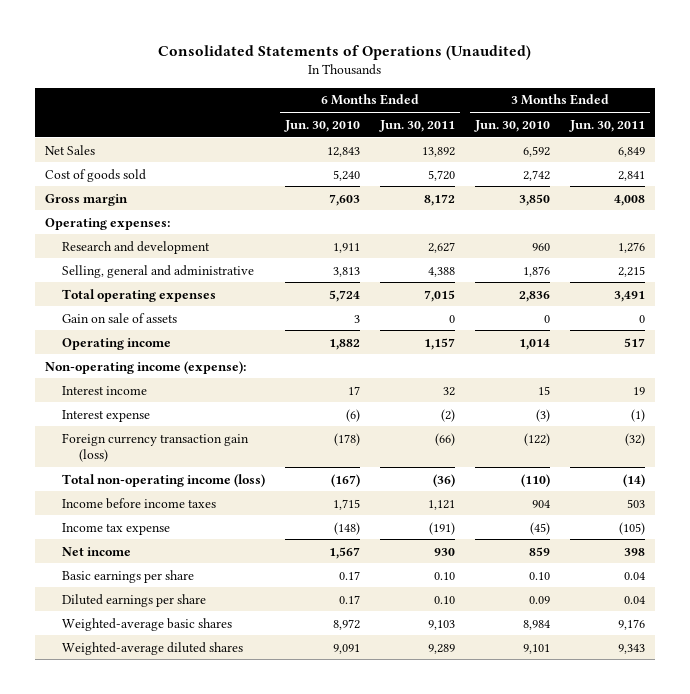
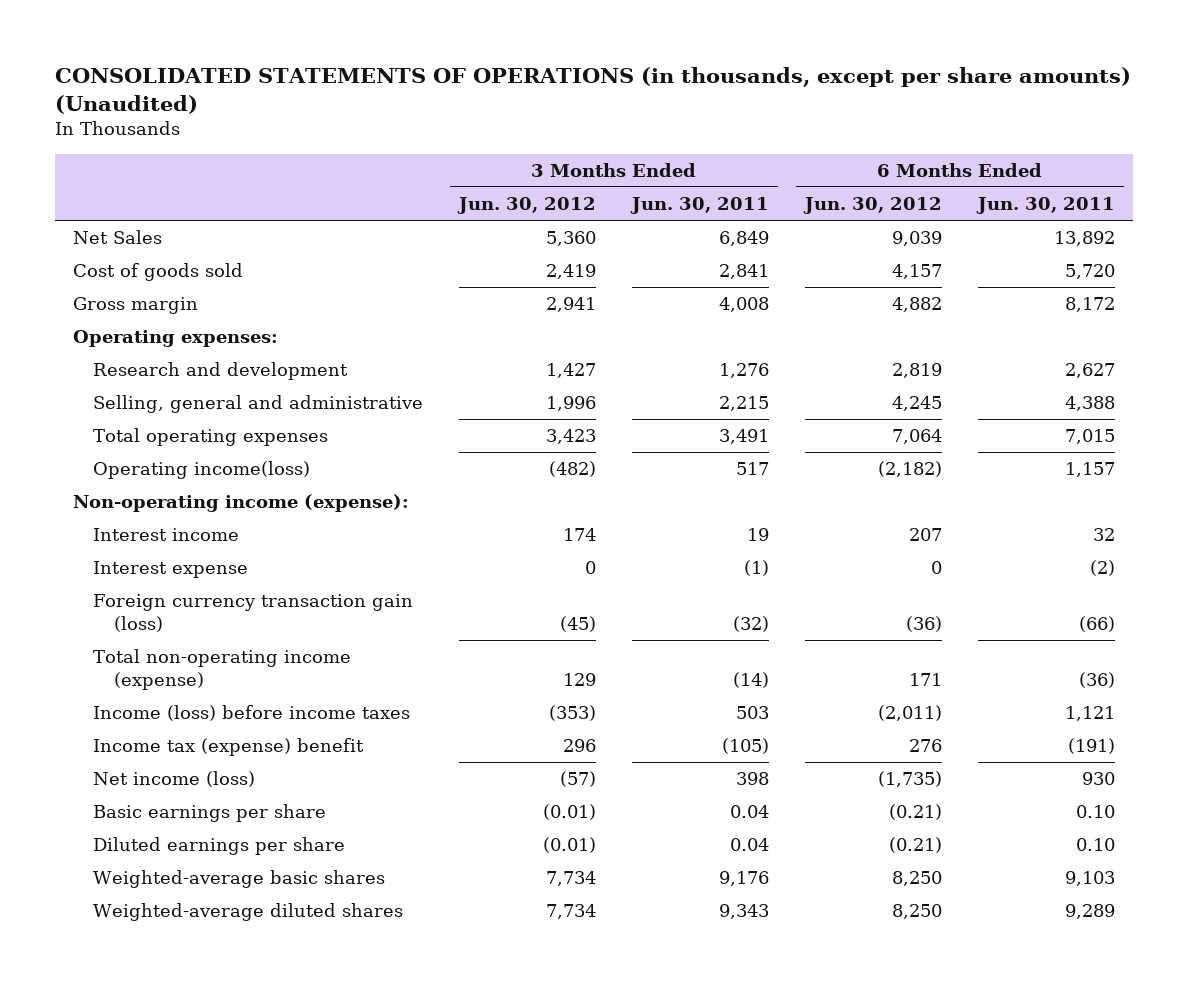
[158,45,532,61] Consolidated Statements of Operations (Unaudited) -> [54,66,1131,115] CONSOLIDATED STATEMENTS OF OPERATIONS (in thousands, except per share amounts) (Unaudited)
[283,119,360,132] Jun. 30, 2010 -> none
[473,119,550,132] Jun. 30, 2010 -> none
none -> [457,197,597,215] Jun. 30, 2012
none -> [802,197,942,215] Jun. 30, 2012
[61,312,177,323] Gain on sale of assets -> none
[61,337,171,350] Operating income -> [93,461,311,480] Operating income(loss)
[61,473,265,487] Total non-operating income (loss) -> [93,649,352,690] Total non-operating income (expense)
[61,497,216,509] Income before income taxes -> [93,705,411,722] Income (loss) before income taxes
[61,522,170,535] Income tax expense -> [93,738,365,757] Income tax (expense) benefit
[61,546,131,556] Net income -> [93,771,256,788] Net income (loss)

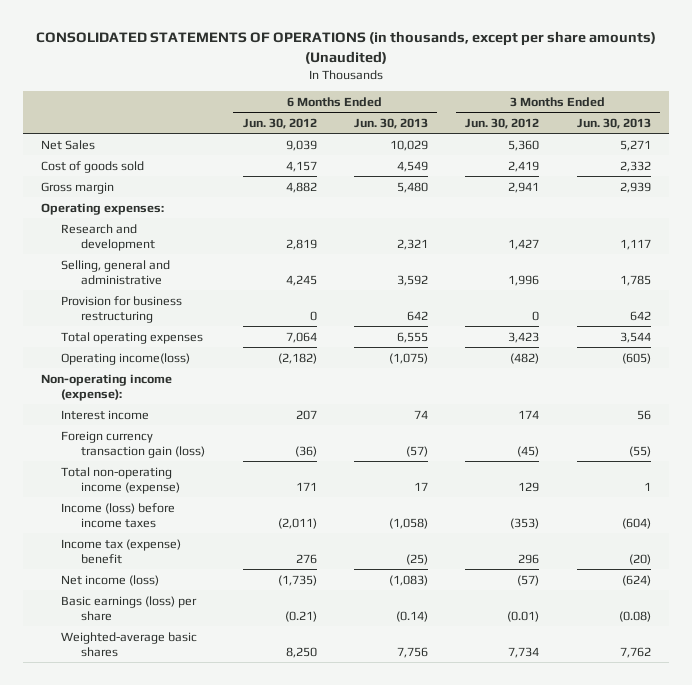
[630,197,770,215] Jun. 30, 2011 -> none
[975,197,1115,215] Jun. 30, 2011 -> none
none -> [353,117,428,129] Jun. 30, 2013
none -> [576,117,651,129] Jun. 30, 2013
none -> [61,295,183,323] Provision for business restructuring
[93,561,249,579] Interest expense -> none
[93,837,346,856] Diluted earnings per share -> none
[93,804,327,823] Basic earnings per share -> [61,595,198,621] Basic earnings (loss) per share
[93,903,404,922] Weighted-average diluted shares -> none

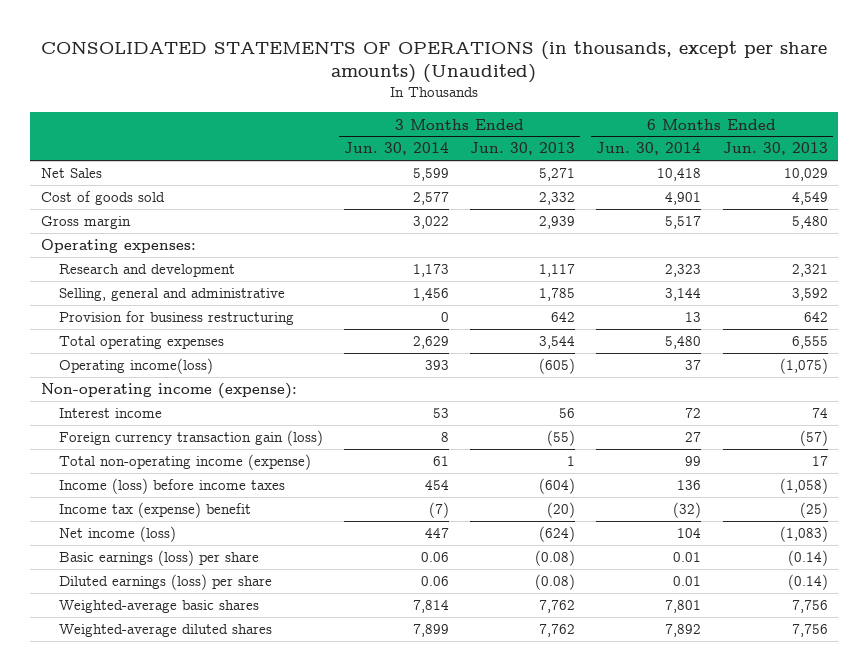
[242,117,317,129] Jun. 30, 2012 -> none
[465,117,540,129] Jun. 30, 2012 -> none
none -> [344,142,450,156] Jun. 30, 2014
none -> [596,142,702,156] Jun. 30, 2014
none -> [58,574,272,591] Diluted earnings (loss) per share
none -> [58,624,272,638] Weighted-average diluted shares

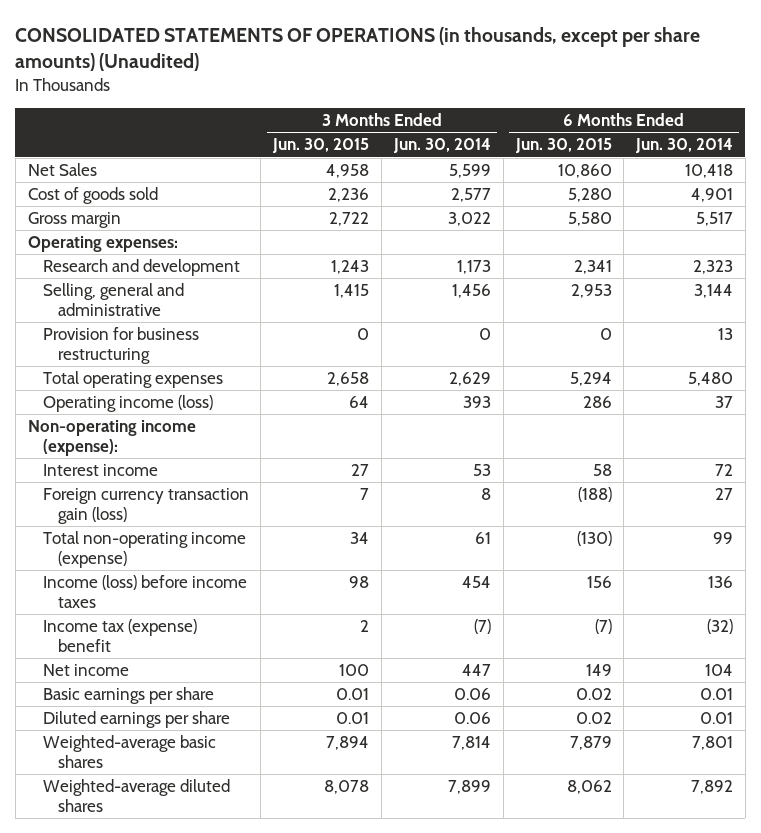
[470,142,576,156] Jun. 30, 2013 -> none
[722,142,828,156] Jun. 30, 2013 -> none
none -> [272,138,370,154] Jun. 30, 2015
none -> [514,138,612,154] Jun. 30, 2015
[58,358,213,375] Operating income(loss) -> [42,395,213,413] Operating income (loss)
[58,526,176,543] Net income (loss) -> [42,664,129,677] Net income
[58,550,259,567] Basic earnings (loss) per share -> [42,687,214,705] Basic earnings per share
[58,574,272,591] Diluted earnings (loss) per share -> [42,711,230,729] Diluted earnings per share

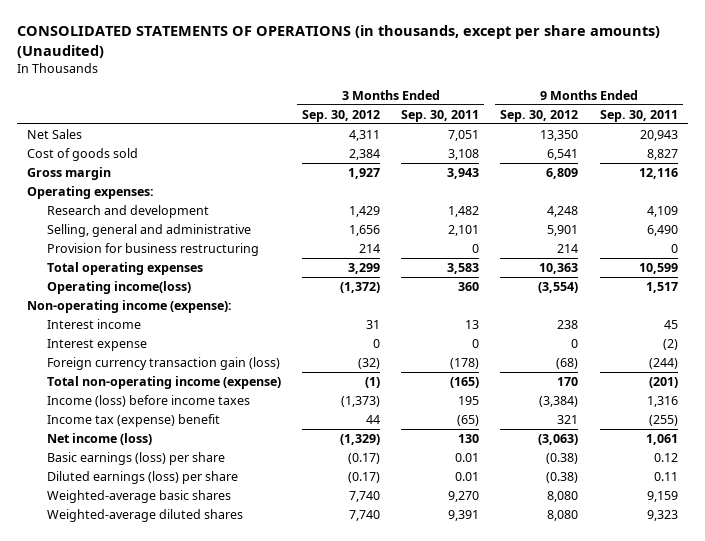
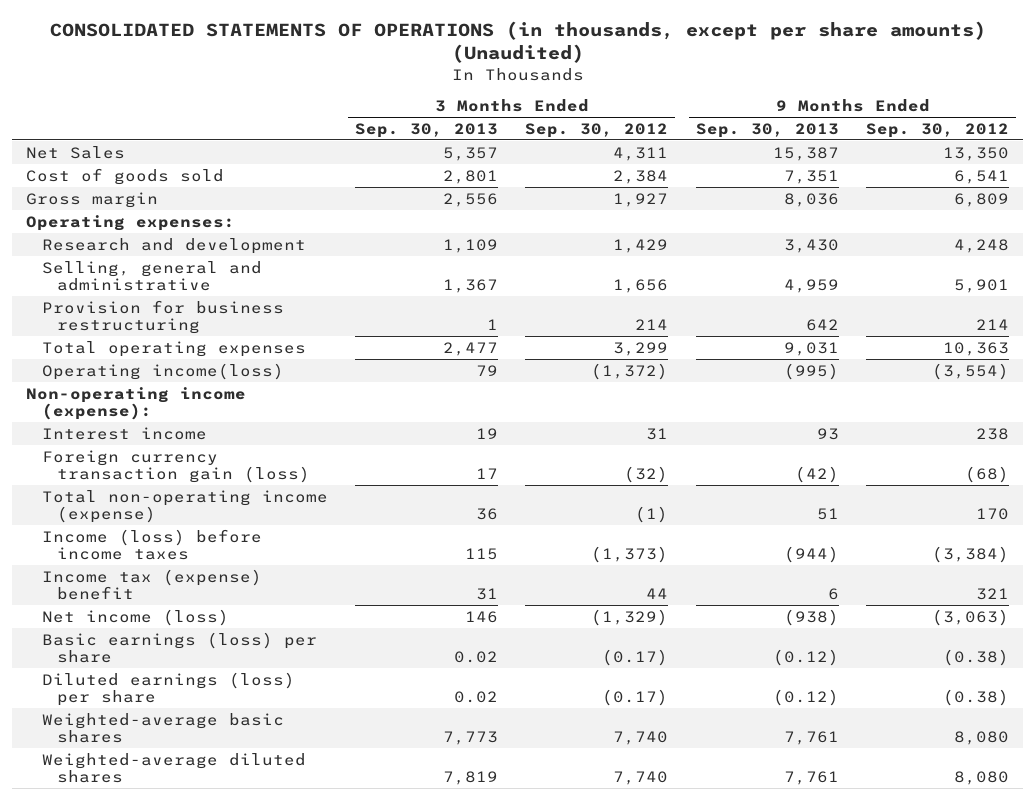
[401,109,480,122] Sep. 30, 2011 -> none
[599,109,678,122] Sep. 30, 2011 -> none
none -> [355,122,499,138] Sep. 30, 2013
none -> [695,122,839,138] Sep. 30, 2013
[46,339,147,352] Interest expense -> none

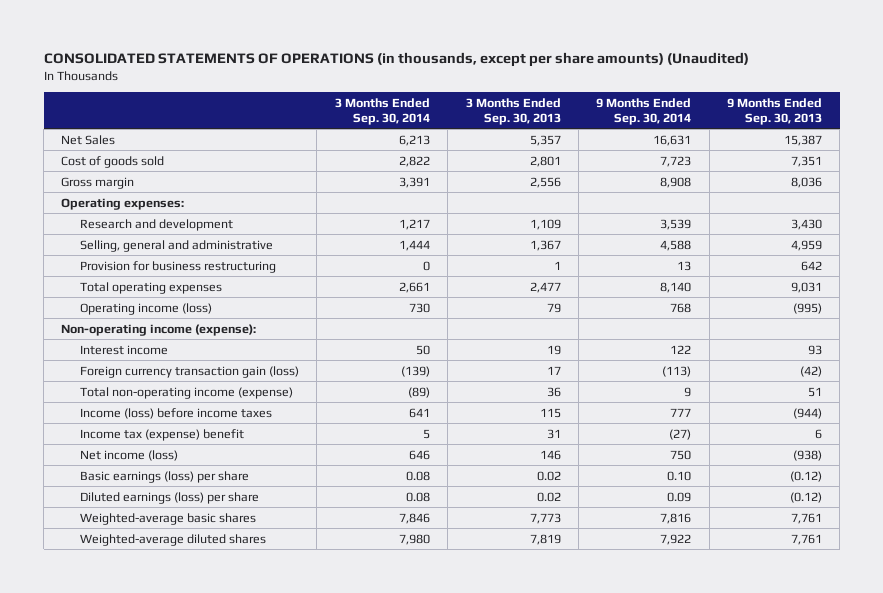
[525,122,669,138] Sep. 30, 2012 -> none
[866,122,1010,138] Sep. 30, 2012 -> none
none -> [334,97,430,125] 3 Months Ended Sep. 30, 2014
none -> [596,97,692,125] 9 Months Ended Sep. 30, 2014
[41,362,284,380] Operating income(loss) -> [80,302,213,315] Operating income (loss)

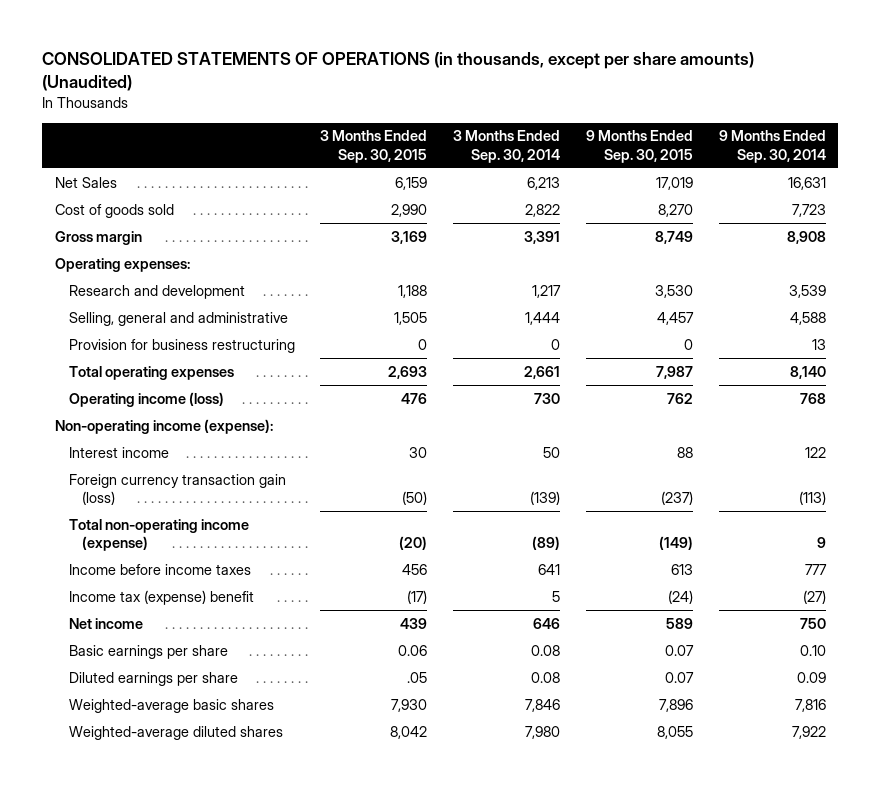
[465,97,561,125] 3 Months Ended Sep. 30, 2013 -> none
[726,97,822,125] 9 Months Ended Sep. 30, 2013 -> none
none -> [320,130,428,163] 3 Months Ended Sep. 30, 2015
none -> [585,130,693,163] 9 Months Ended Sep. 30, 2015
[80,407,273,419] Income (loss) before income taxes -> [68,563,251,575] Income before income taxes
[80,449,179,461] Net income (loss) -> [68,617,143,629] Net income
[80,470,250,483] Basic earnings (loss) per share -> [68,644,228,659] Basic earnings per share
[80,491,260,504] Diluted earnings (loss) per share -> [68,671,238,686] Diluted earnings per share

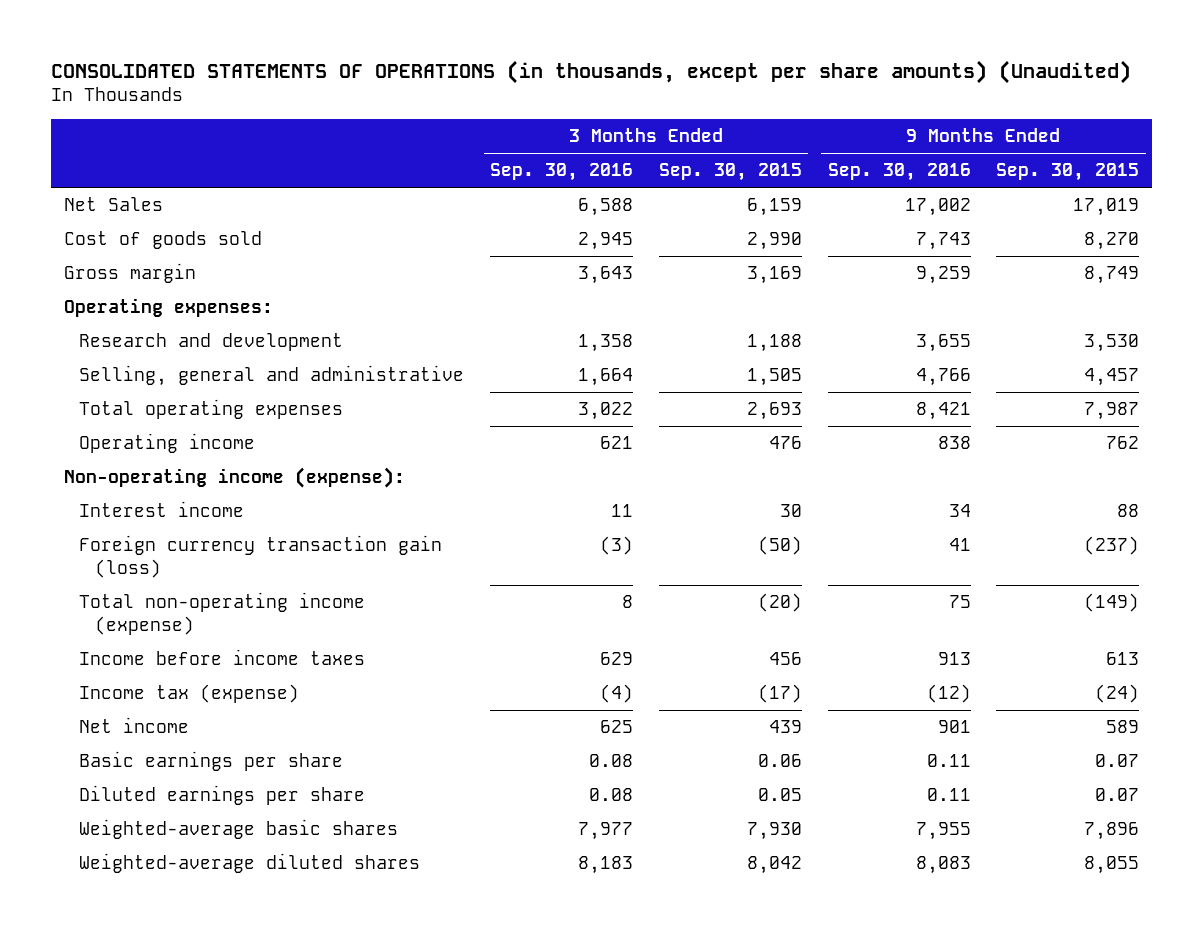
[453,130,561,163] 3 Months Ended Sep. 30, 2014 -> none
[718,130,826,163] 9 Months Ended Sep. 30, 2014 -> none
none -> [490,163,634,182] Sep. 30, 2016
none -> [827,163,971,182] Sep. 30, 2016
[68,338,295,353] Provision for business restructuring -> none
[68,391,224,407] Operating income (loss) -> [79,433,256,454] Operating income
[68,589,254,605] Income tax (expense) benefit -> [79,684,300,704] Income tax (expense)
[407,671,428,683] .05 -> [757,788,802,802] 0.05

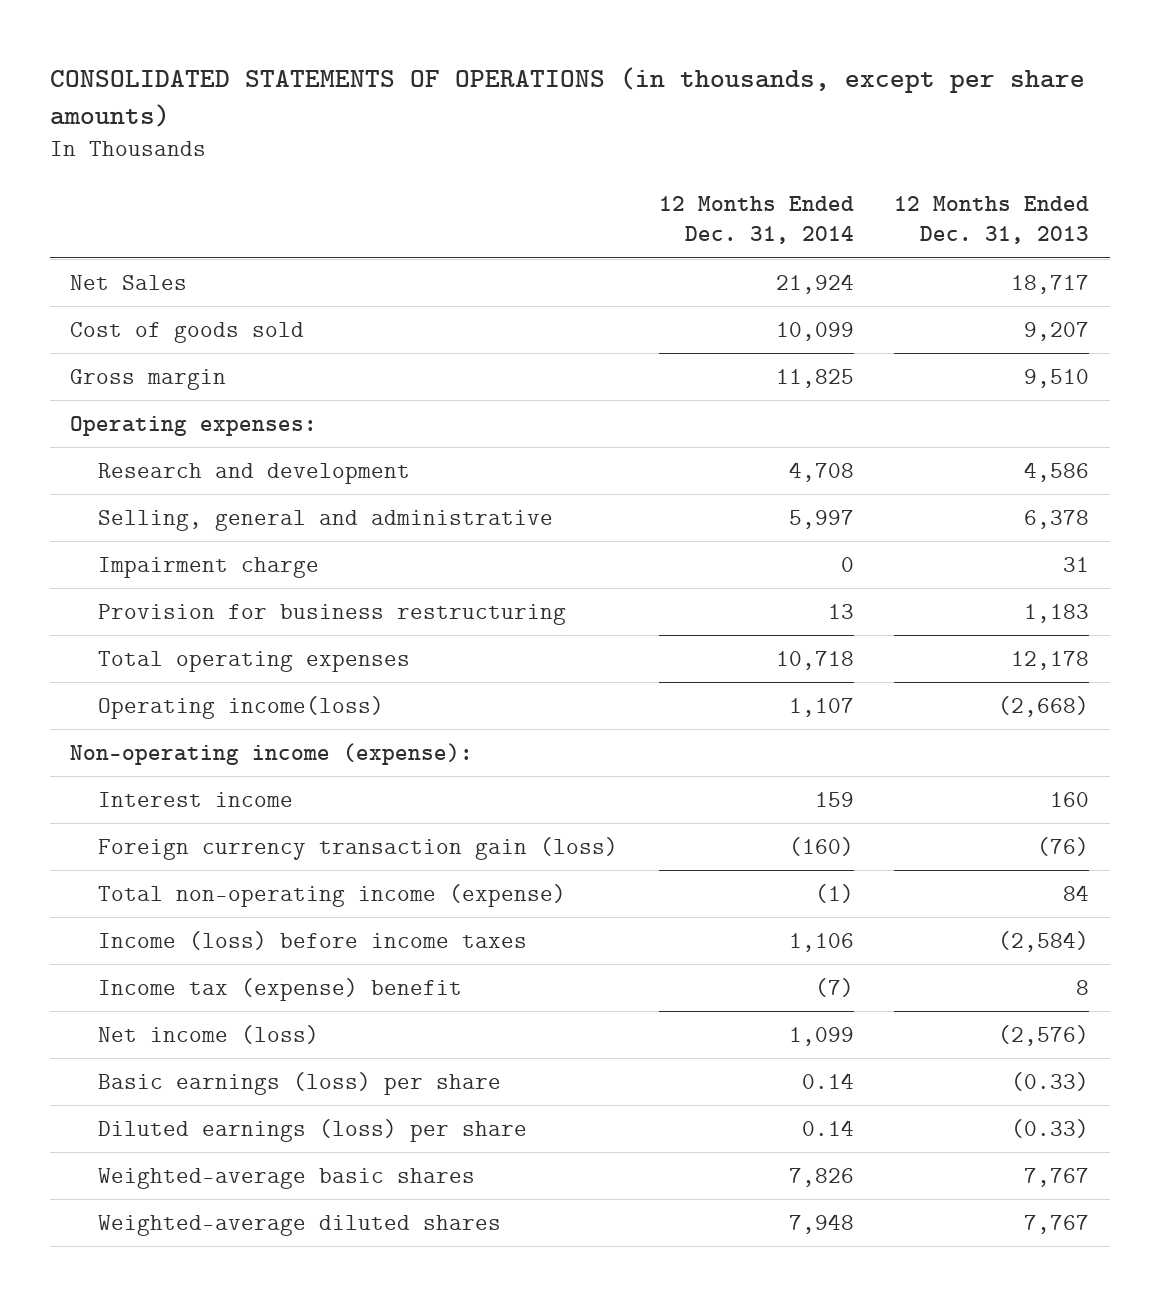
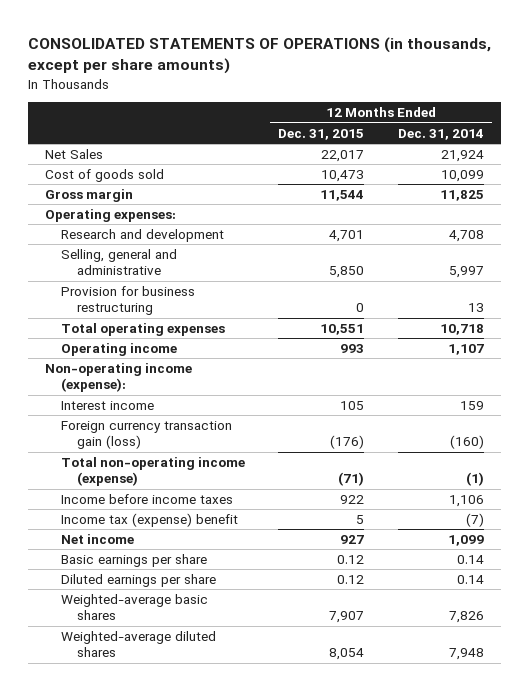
[894,195,1090,245] 12 Months Ended Dec. 31, 2013 -> none
none -> [278,128,365,140] Dec. 31, 2015
[97,556,319,578] Impairment charge -> none
[97,695,384,719] Operating income(loss) -> [60,343,177,357] Operating income
[97,930,527,950] Income (loss) before income taxes -> [60,494,233,505] Income before income taxes
[97,1024,319,1044] Net income (loss) -> [60,534,134,545] Net income
[97,1071,501,1095] Basic earnings (loss) per share -> [60,554,207,568] Basic earnings per share
[97,1118,527,1142] Diluted earnings (loss) per share -> [60,574,216,588] Diluted earnings per share

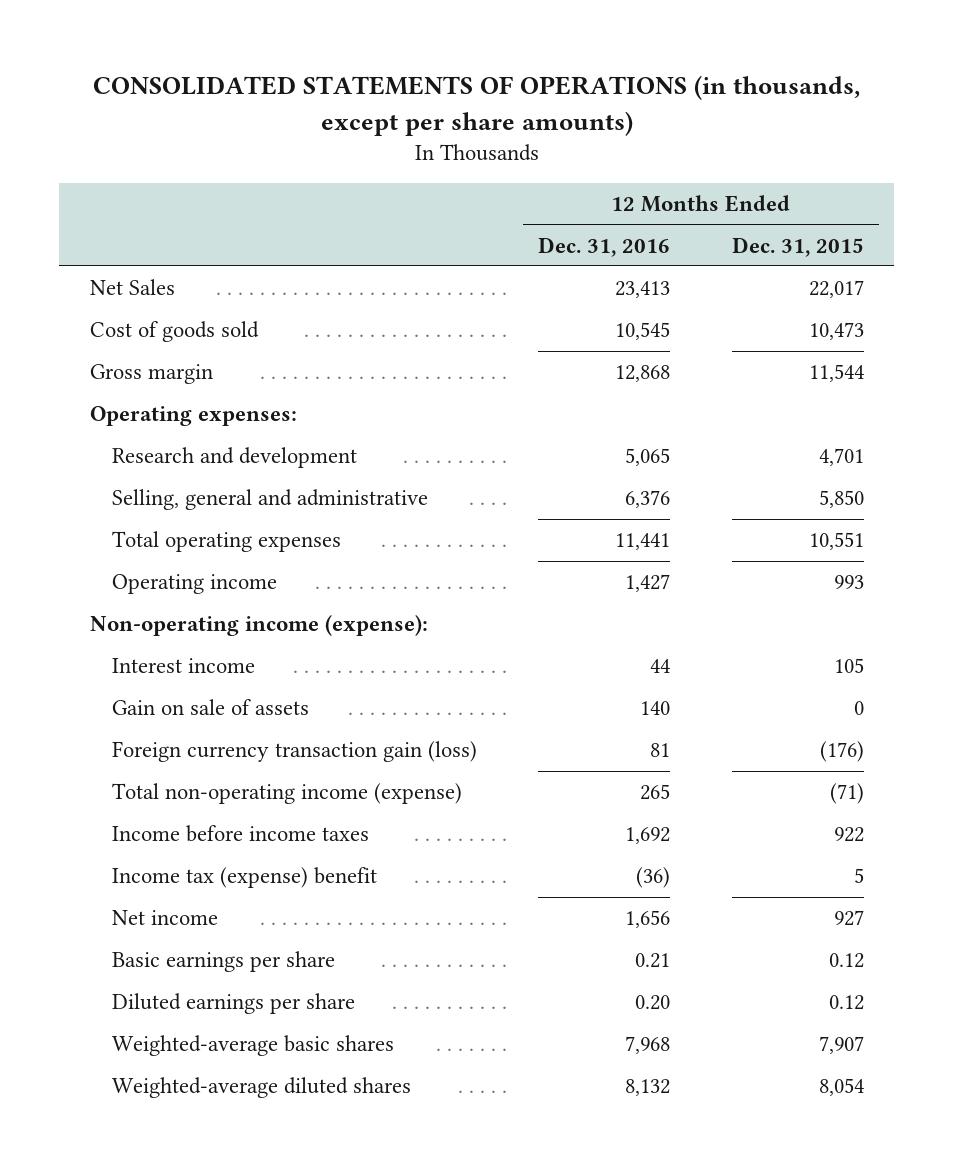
[398,128,485,140] Dec. 31, 2014 -> none
none -> [538,236,671,257] Dec. 31, 2016
[60,286,195,316] Provision for business restructuring -> none
none -> [111,699,309,716] Gain on sale of assets

